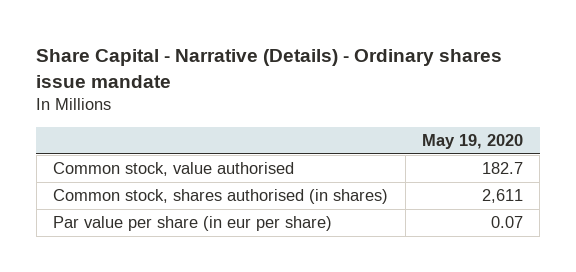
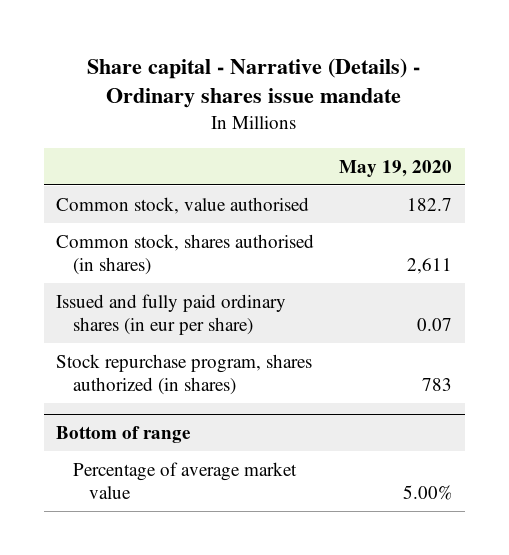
[36,49,503,88] Share Capital - Narrative (Details) - Ordinary shares issue mandate -> [87,57,421,109] Share capital - Narrative (Details) - Ordinary shares issue mandate
[53,216,333,232] Par value per share (in eur per share) -> [56,293,287,336] Issued and fully paid ordinary shares (in eur per share)
none -> [56,353,313,396] Stock repurchase program, shares authorized (in shares)
none -> [56,426,192,444] Bottom of range
none -> [72,461,297,500] Percentage of average market value

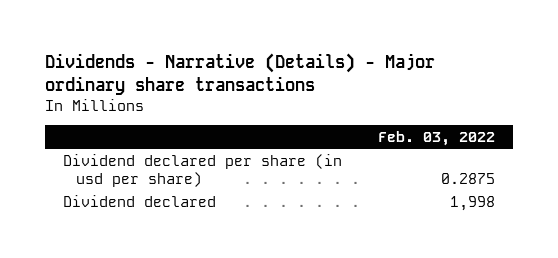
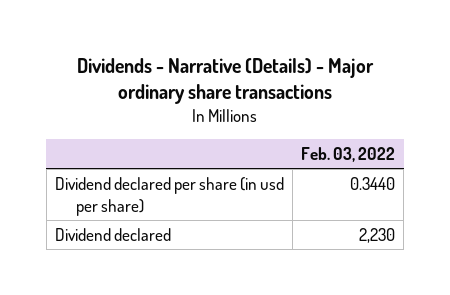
[440,173,495,185] 0.2875 -> [350,176,396,190] 0.3440
[449,195,495,211] 1,998 -> [359,227,396,243] 2,230

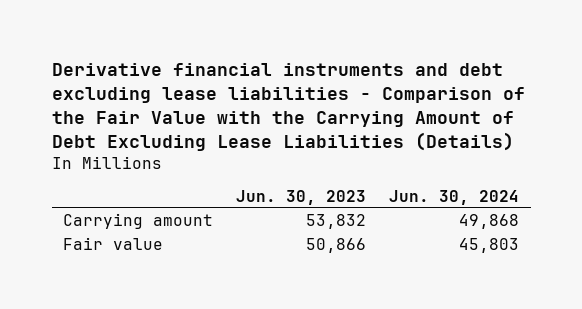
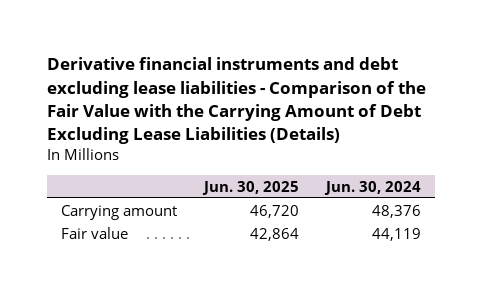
[236,189,367,205] Jun. 30, 2023 -> none
none -> [202,180,300,195] Jun. 30, 2025
[459,214,520,230] 49,868 -> [372,204,422,218] 48,376
[459,238,520,254] 45,803 -> [372,227,422,241] 44,119

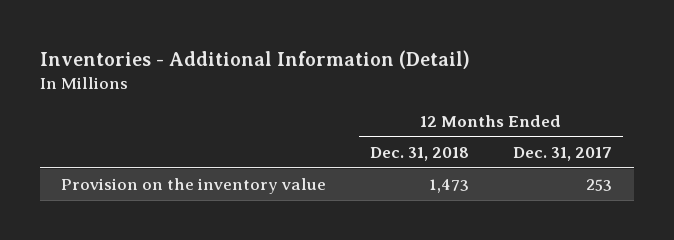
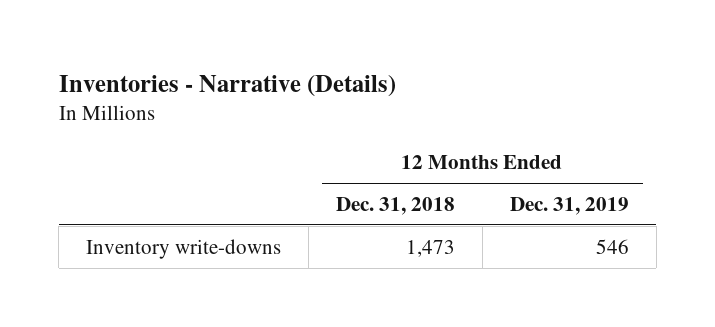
[39,49,470,69] Inventories - Additional Information (Detail) -> [58,74,396,97] Inventories - Narrative (Details)
[513,147,613,162] Dec. 31, 2017 -> none
none -> [509,197,629,216] Dec. 31, 2019
[61,178,327,195] Provision on the inventory value -> [86,238,282,259] Inventory write-downs

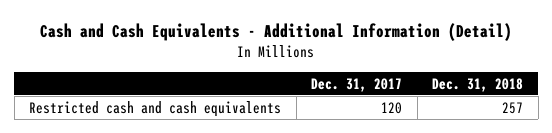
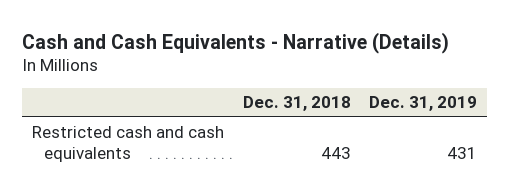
[40,23,513,42] Cash and Cash Equivalents - Additional Information (Detail) -> [22,31,450,54] Cash and Cash Equivalents - Narrative (Details)
[311,77,403,92] Dec. 31, 2017 -> none
none -> [369,96,478,112] Dec. 31, 2019
[502,101,524,114] 257 -> [320,146,351,159] 443

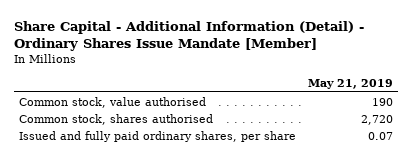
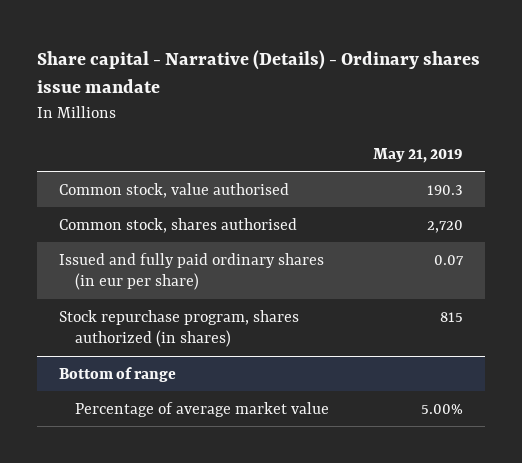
[13,21,364,52] Share Capital - Additional Information (Detail) - Ordinary Shares Issue Mandate [Member] -> [37,50,481,94] Share capital - Narrative (Details) - Ordinary shares issue mandate
[371,97,393,106] 190 -> [426,184,463,195] 190.3
[19,130,297,142] Issued and fully paid ordinary shares, per share -> [59,252,325,291] Issued and fully paid ordinary shares (in eur per share)
none -> [59,309,300,348] Stock repurchase program, shares authorized (in shares)
none -> [59,366,177,382] Bottom of range
none -> [74,401,329,417] Percentage of average market value

